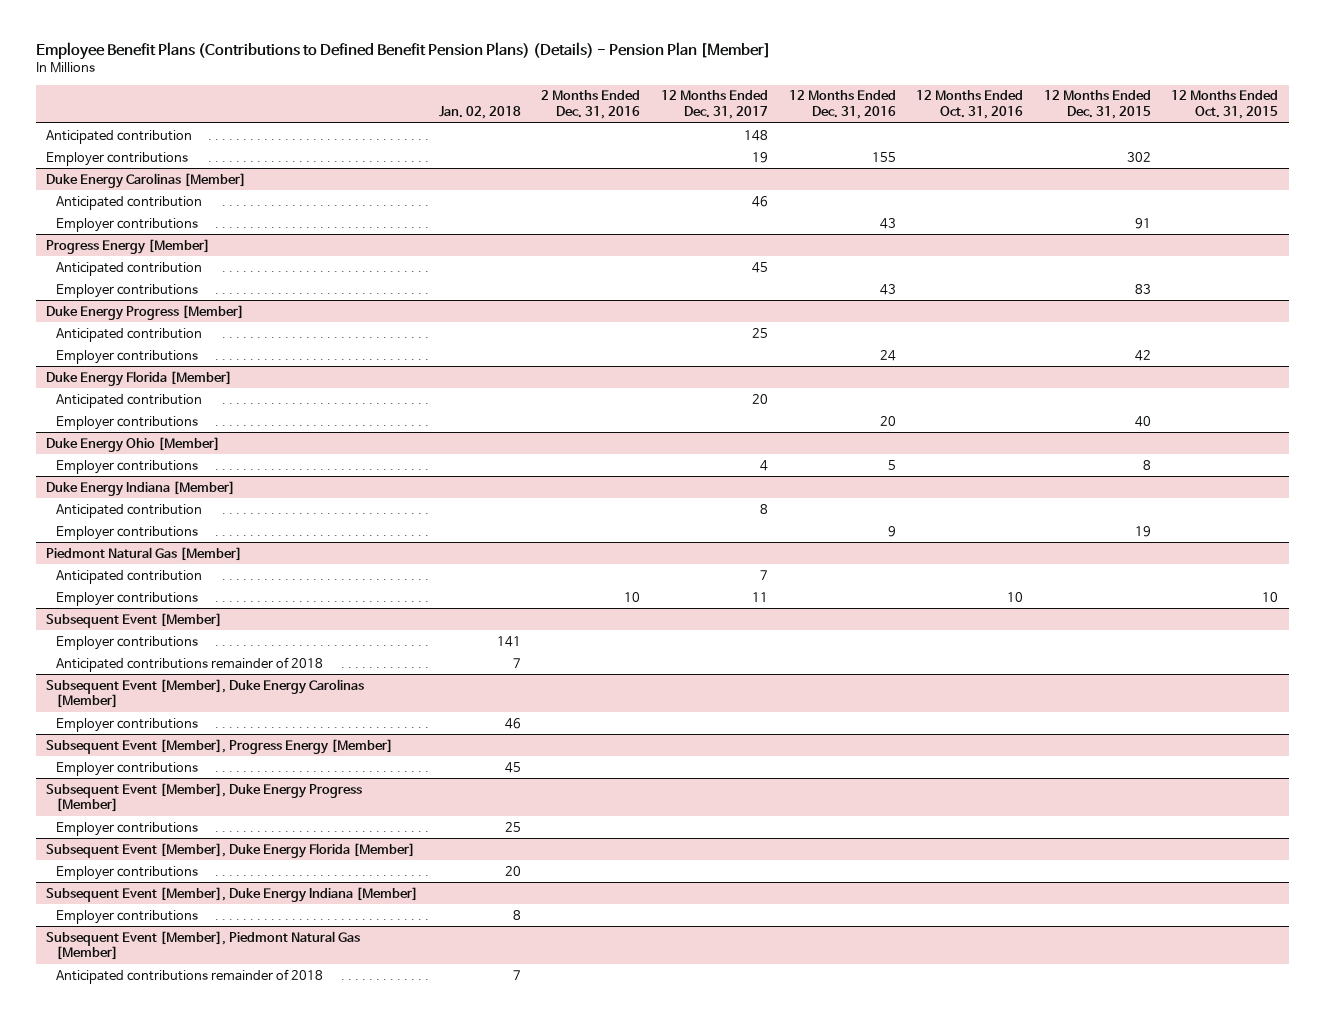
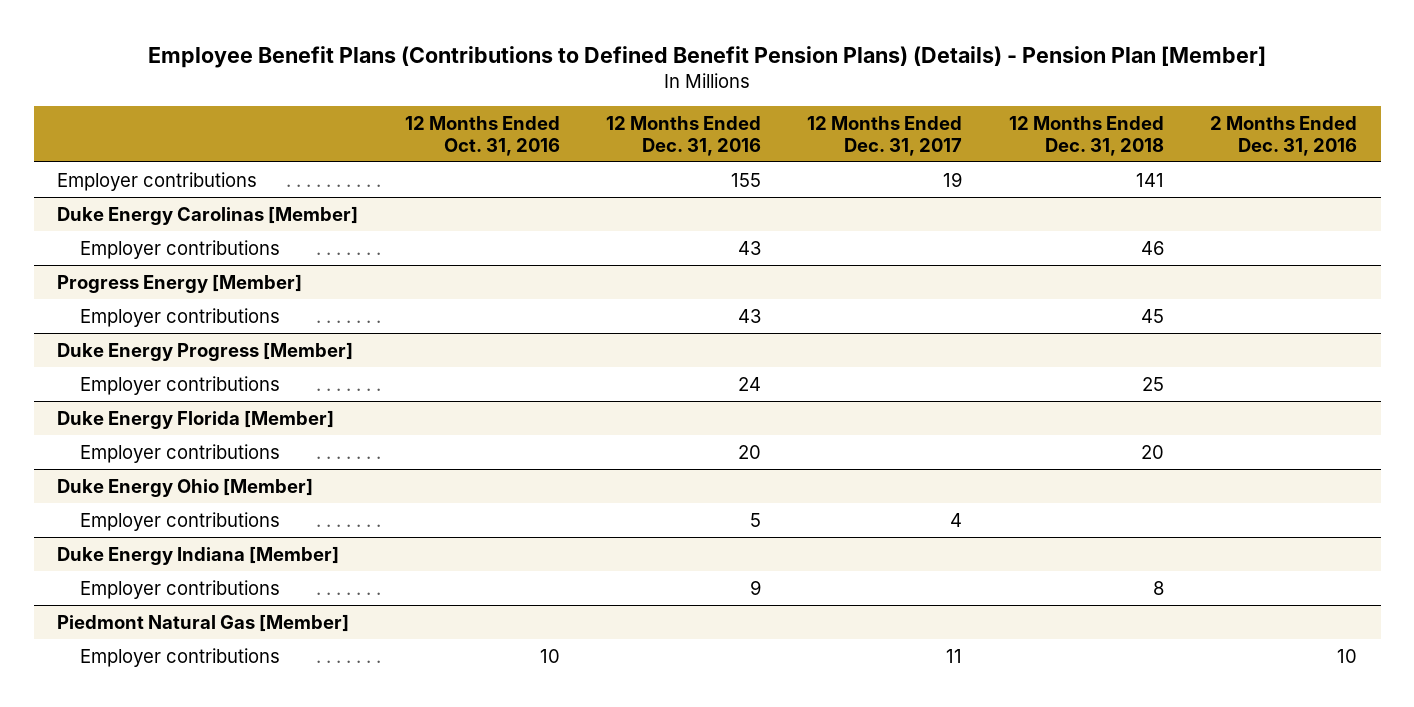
[438,106,521,120] Jan. 02, 2018 -> none
[1043,90,1151,120] 12 Months Ended Dec. 31, 2015 -> none
[1171,90,1279,120] 12 Months Ended Oct. 31, 2015 -> none
none -> [1008,115,1164,156] 12 Months Ended Dec. 31, 2018
[46,129,193,144] Anticipated contribution -> none
[56,195,203,210] Anticipated contribution -> none
[56,261,203,276] Anticipated contribution -> none
[56,327,203,342] Anticipated contribution -> none
[56,393,203,408] Anticipated contribution -> none
[56,503,203,518] Anticipated contribution -> none
[56,569,203,584] Anticipated contribution -> none
[46,612,223,628] Subsequent Event [Member] -> none
[56,635,199,650] Employer contributions -> none
[56,656,324,672] Anticipated contributions remainder of 2018 -> none
[46,678,365,709] Subsequent Event [Member], Duke Energy Carolinas [Member] -> none
[56,717,199,732] Employer contributions -> none
[46,738,394,754] Subsequent Event [Member], Progress Energy [Member] -> none
[56,761,199,776] Employer contributions -> none
[46,782,363,813] Subsequent Event [Member], Duke Energy Progress [Member] -> none
[56,821,199,836] Employer contributions -> none
[46,842,416,858] Subsequent Event [Member], Duke Energy Florida [Member] -> none
[56,865,199,880] Employer contributions -> none
[46,886,419,902] Subsequent Event [Member], Duke Energy Indiana [Member] -> none
[56,909,199,924] Employer contributions -> none
[46,930,361,961] Subsequent Event [Member], Piedmont Natural Gas [Member] -> none
[56,968,324,984] Anticipated contributions remainder of 2018 -> none

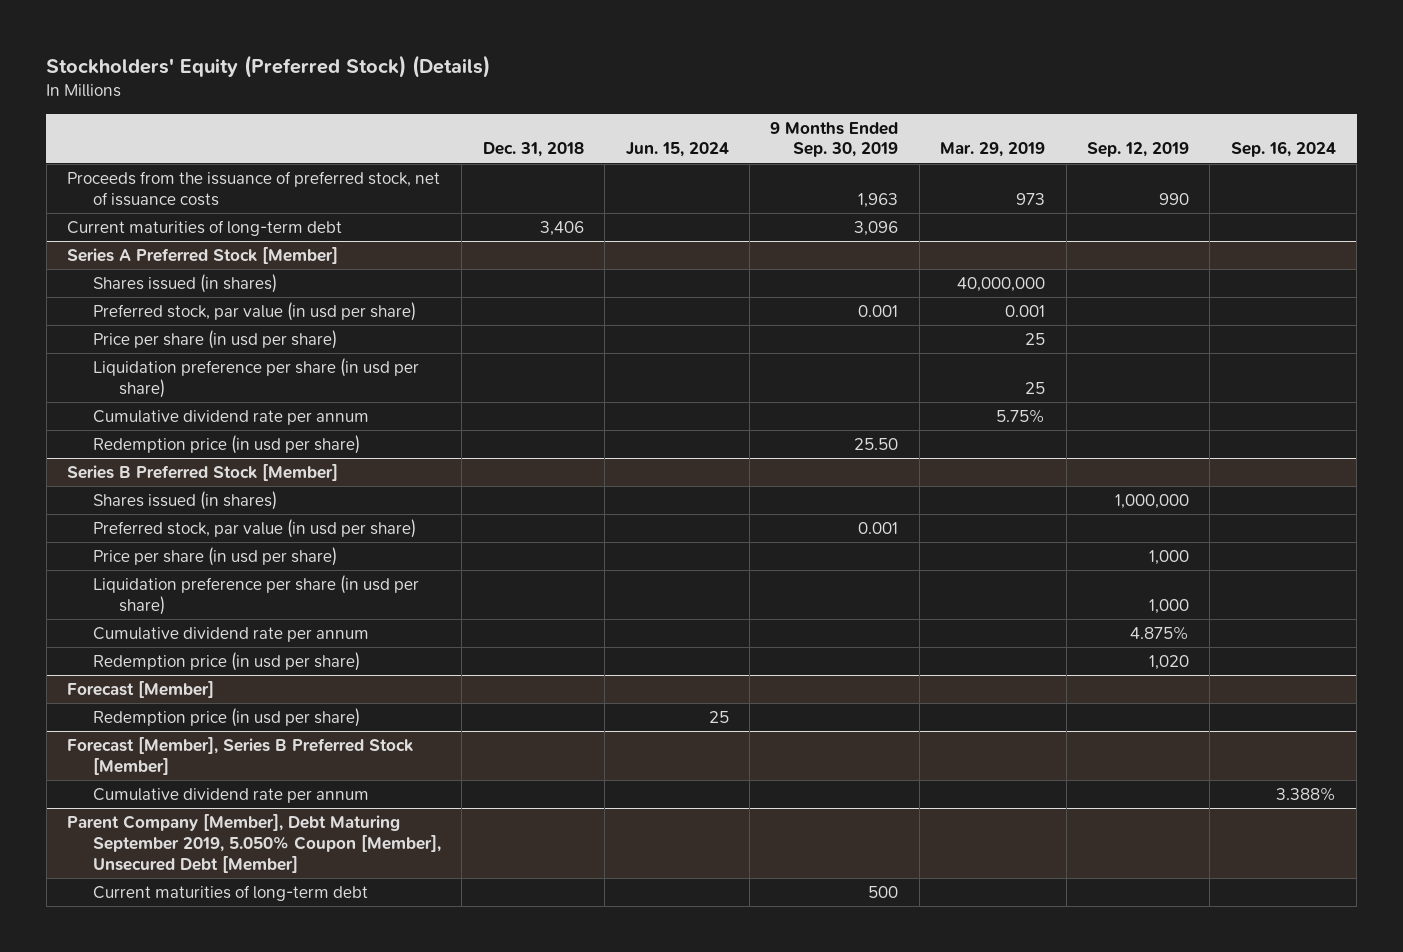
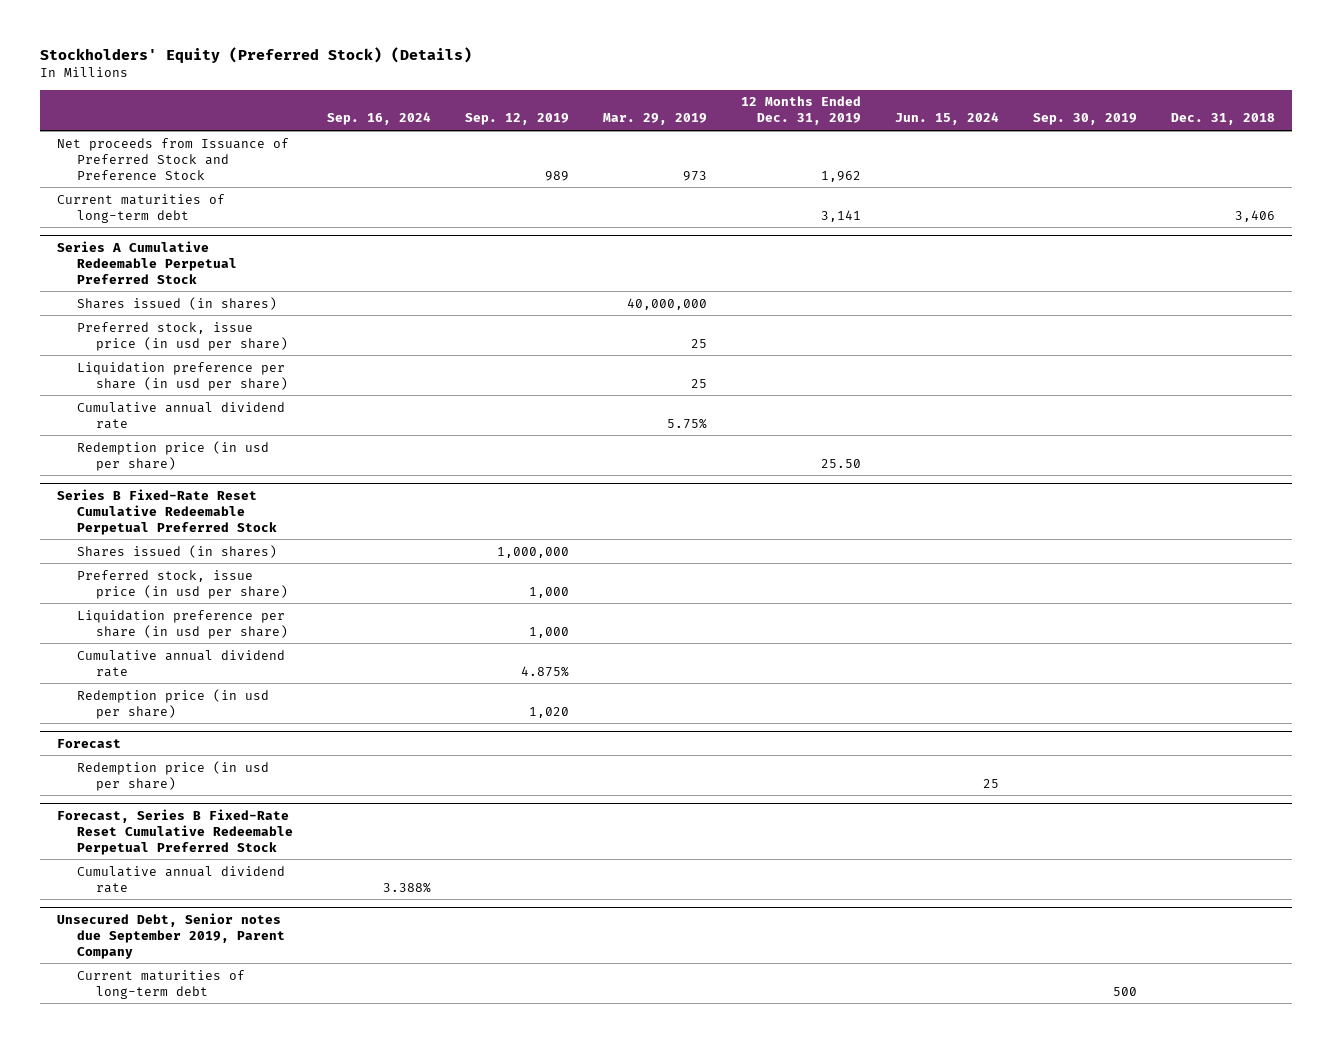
[770,121,899,158] 9 Months Ended Sep. 30, 2019 -> none
none -> [740,96,861,126] 12 Months Ended Dec. 31, 2019
none -> [1033,113,1138,126] Sep. 30, 2019
[67,170,441,206] Proceeds from the issuance of preferred stock, net of issuance costs -> [57,137,290,180] Net proceeds from Issuance of Preferred Stock and Preference Stock
[1159,192,1190,205] 990 -> [544,170,569,181] 989
[67,246,339,264] Series A Preferred Stock [Member] -> [57,240,237,284] Series A Cumulative Redeemable Perpetual Preferred Stock
[92,301,416,321] Preferred stock, par value (in usd per share) -> none
[92,329,337,349] Price per share (in usd per share) -> [76,321,289,351] Preferred stock, issue price (in usd per share)
[92,409,369,425] Cumulative dividend rate per annum -> [76,401,285,429] Cumulative annual dividend rate
[67,463,339,481] Series B Preferred Stock [Member] -> [57,488,277,535] Series B Fixed-Rate Reset Cumulative Redeemable Perpetual Preferred Stock
[92,518,416,538] Preferred stock, par value (in usd per share) -> none
[92,546,337,566] Price per share (in usd per share) -> [76,569,289,599] Preferred stock, issue price (in usd per share)
[92,626,369,642] Cumulative dividend rate per annum -> [76,649,285,677] Cumulative annual dividend rate
[67,680,215,698] Forecast [Member] -> [57,738,122,748] Forecast
[67,813,441,873] Parent Company [Member], Debt Maturing September 2019, 5.050% Coupon [Member], Unsecured Debt [Member] -> none
[92,884,368,901] Current maturities of long-term debt -> none
[67,736,414,775] Forecast [Member], Series B Preferred Stock [Member] -> [57,808,293,855] Forecast, Series B Fixed-Rate Reset Cumulative Redeemable Perpetual Preferred Stock
[92,787,369,803] Cumulative dividend rate per annum -> [76,865,285,893] Cumulative annual dividend rate
none -> [57,912,285,959] Unsecured Debt, Senior notes due September 2019, Parent Company
none -> [76,969,245,999] Current maturities of long-term debt

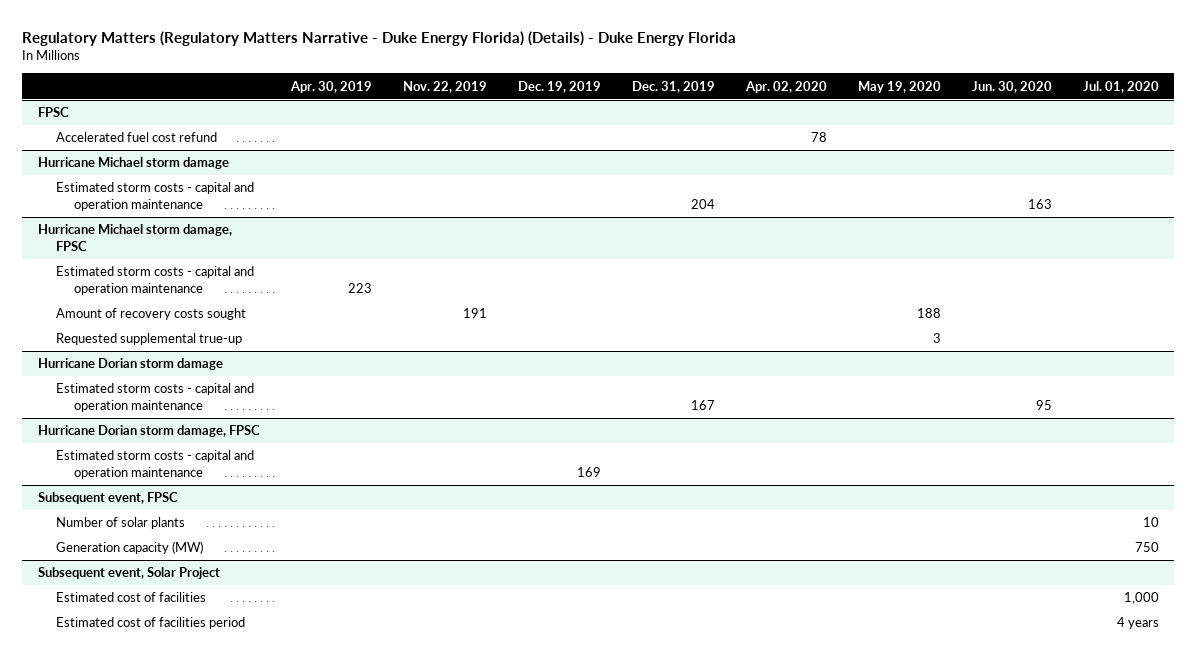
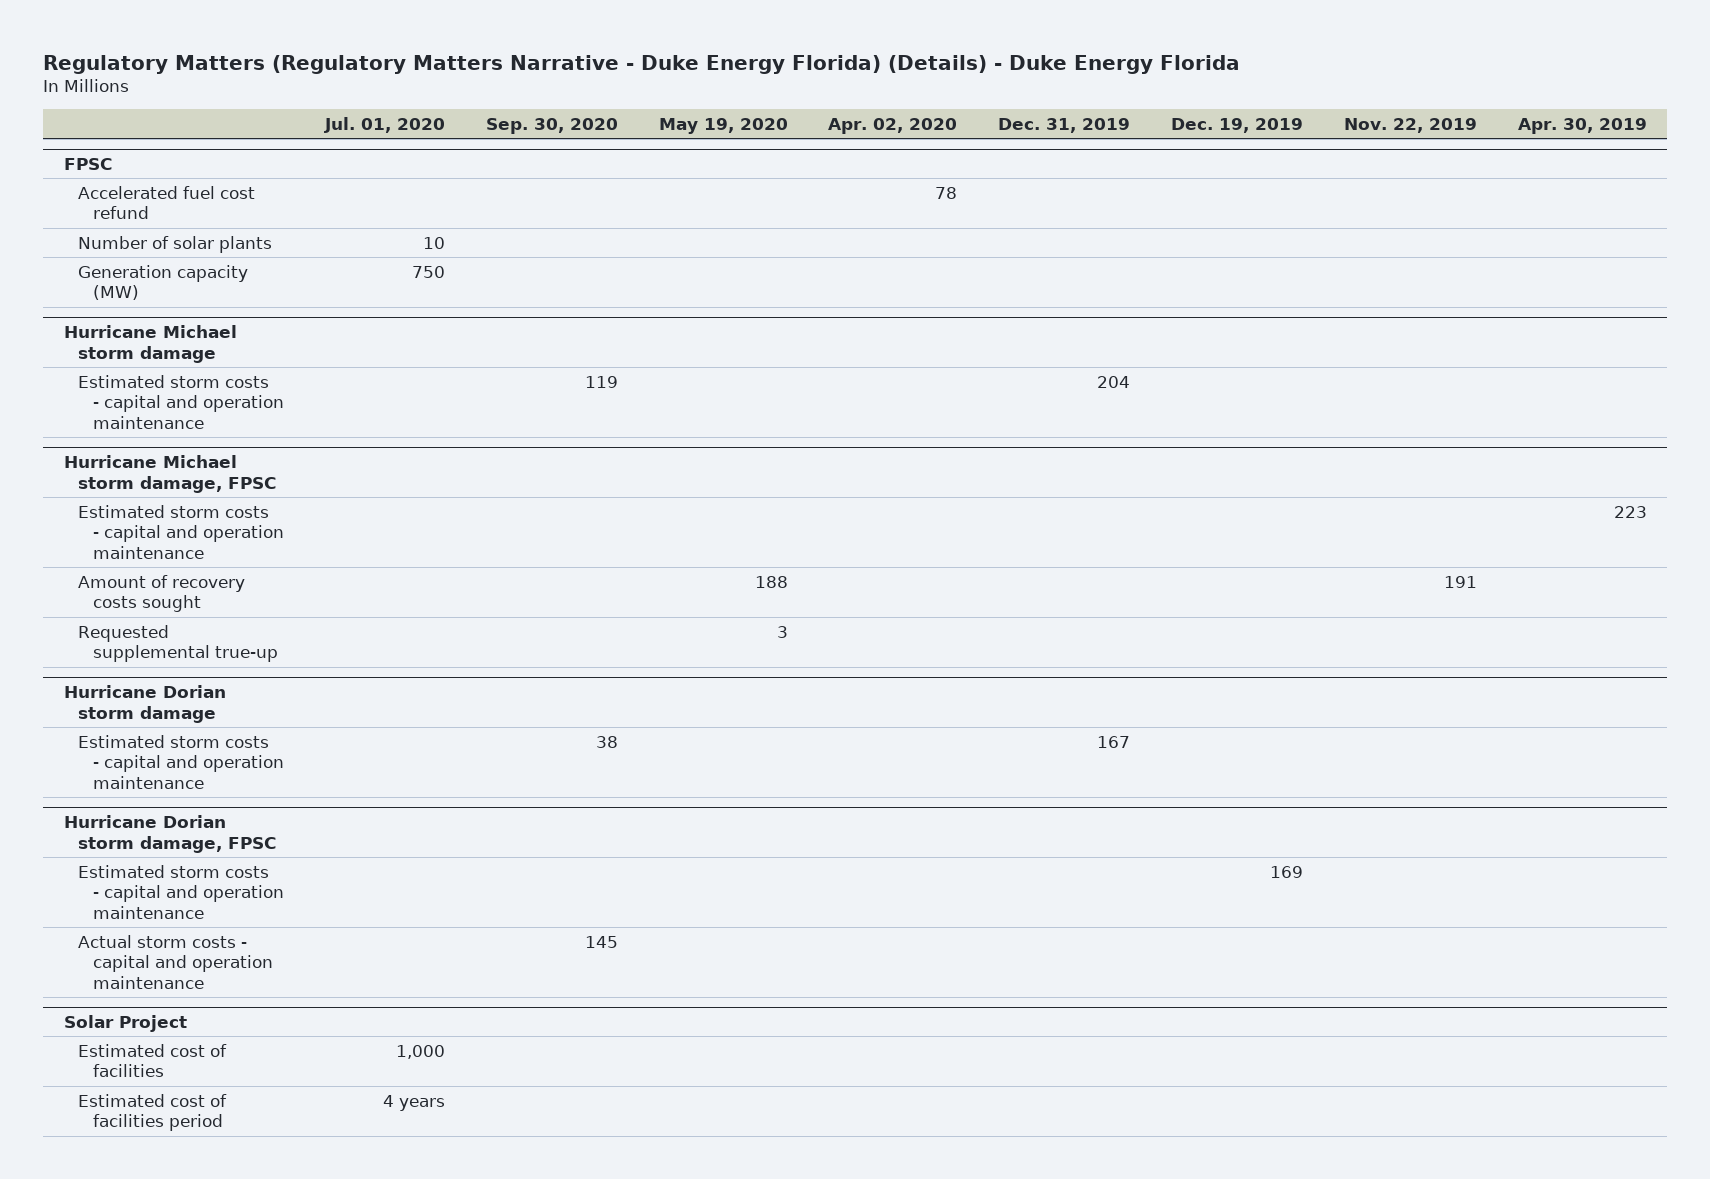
[971,80,1052,93] Jun. 30, 2020 -> none
none -> [485,118,618,135] Sep. 30, 2020
none -> [78,235,273,253] Number of solar plants
none -> [78,264,249,301] Generation capacity (MW)
[37,492,178,505] Subsequent event, FPSC -> none
[55,517,185,530] Number of solar plants -> none
[55,541,203,555] Generation capacity (MW) -> none
none -> [78,934,274,990] Actual storm costs - capital and operation maintenance
[37,567,220,580] Subsequent event, Solar Project -> [63,1015,187,1033] Solar Project

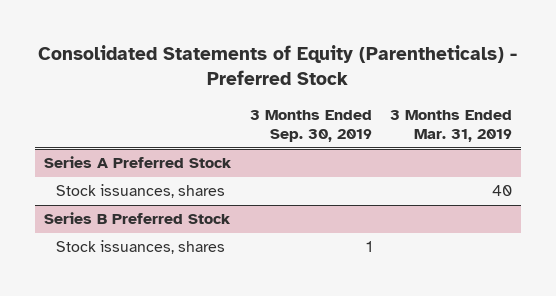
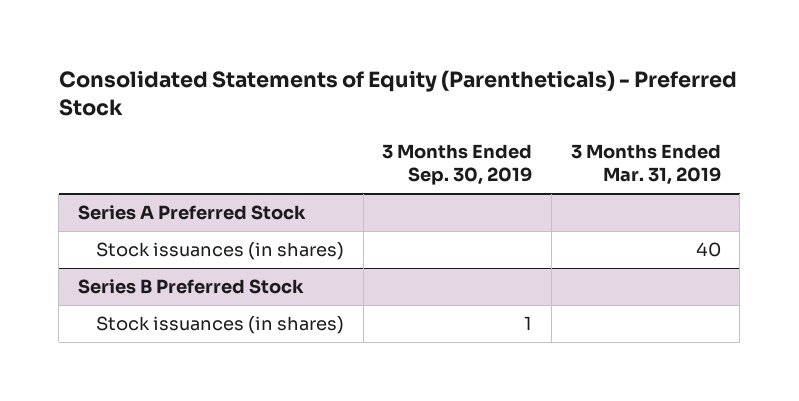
[56,184,226,199] Stock issuances, shares -> [96,242,345,261] Stock issuances (in shares)
[56,240,226,255] Stock issuances, shares -> [96,316,345,335] Stock issuances (in shares)

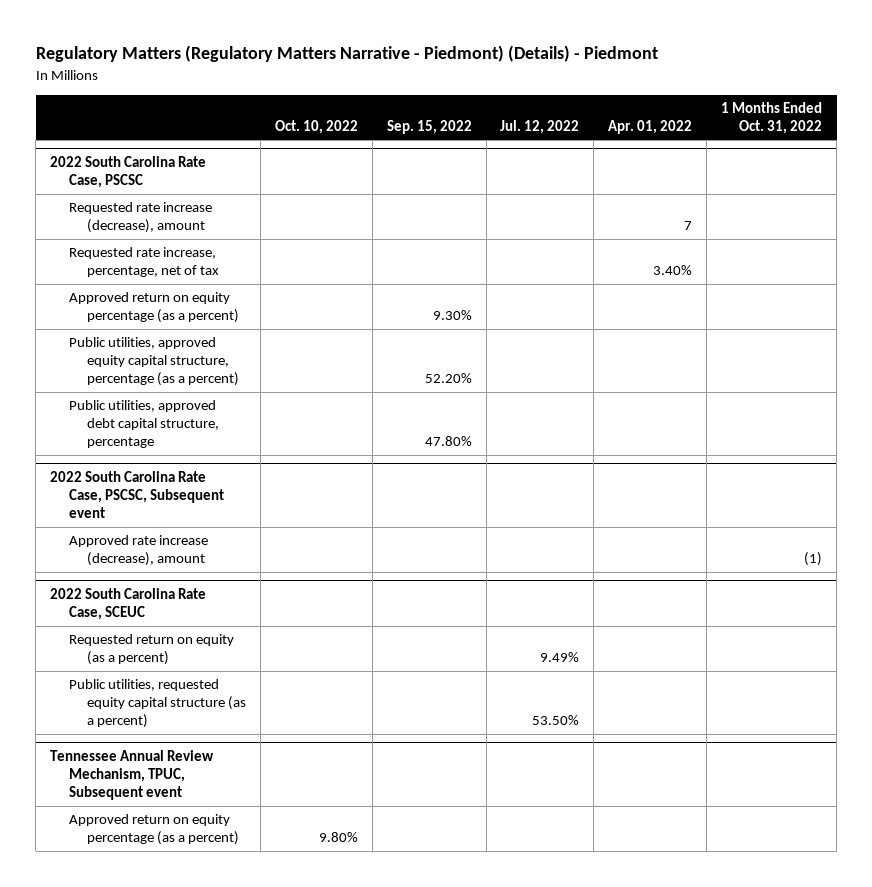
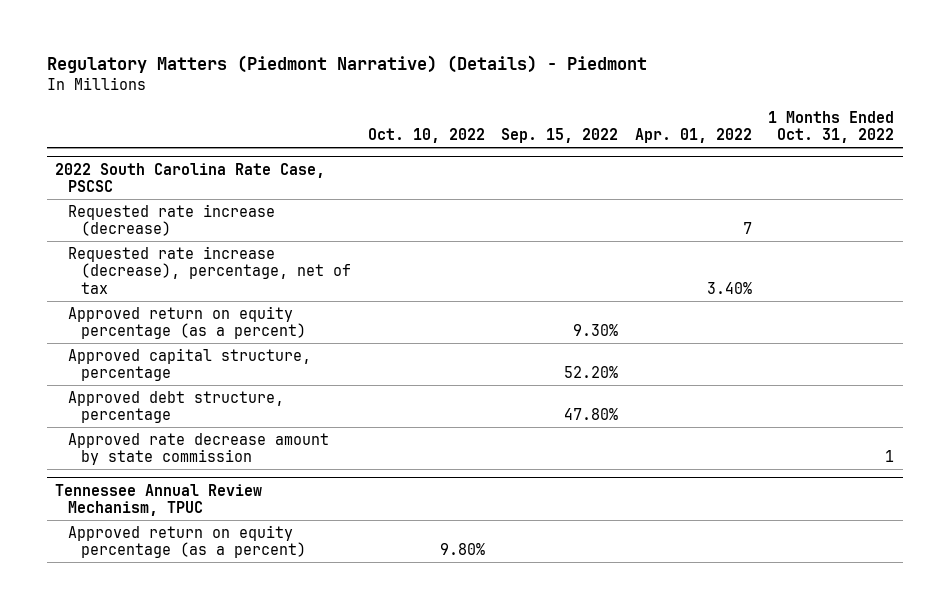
[35,45,658,63] Regulatory Matters (Regulatory Matters Narrative - Piedmont) (Details) - Piedmont -> [46,54,647,73] Regulatory Matters (Piedmont Narrative) (Details) - Piedmont
[500,120,580,135] Jul. 12, 2022 -> none
[68,202,212,234] Requested rate increase (decrease), amount -> [67,203,275,237] Requested rate increase (decrease)
[68,247,219,278] Requested rate increase, percentage, net of tax -> [67,245,351,295] Requested rate increase (decrease), percentage, net of tax
[50,471,224,519] 2022 South Carolina Rate Case, PSCSC, Subsequent event -> none
[68,535,208,567] Approved rate increase (decrease), amount -> none
[50,588,207,621] 2022 South Carolina Rate Case, SCEUC -> none
[68,634,234,666] Requested return on equity (as a percent) -> none
[68,679,246,729] Public utilities, requested equity capital structure (as a percent) -> none
[68,337,239,387] Public utilities, approved equity capital structure, percentage (as a percent) -> [67,347,311,382] Approved capital structure, percentage
[68,400,219,449] Public utilities, approved debt capital structure, percentage -> [67,390,284,424] Approved debt structure, percentage
none -> [67,432,329,466] Approved rate decrease amount by state commission
[50,750,215,801] Tennessee Annual Review Mechanism, TPUC, Subsequent event -> [55,483,263,517] Tennessee Annual Review Mechanism, TPUC

